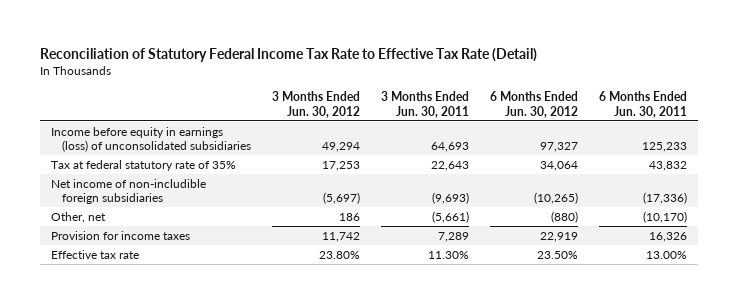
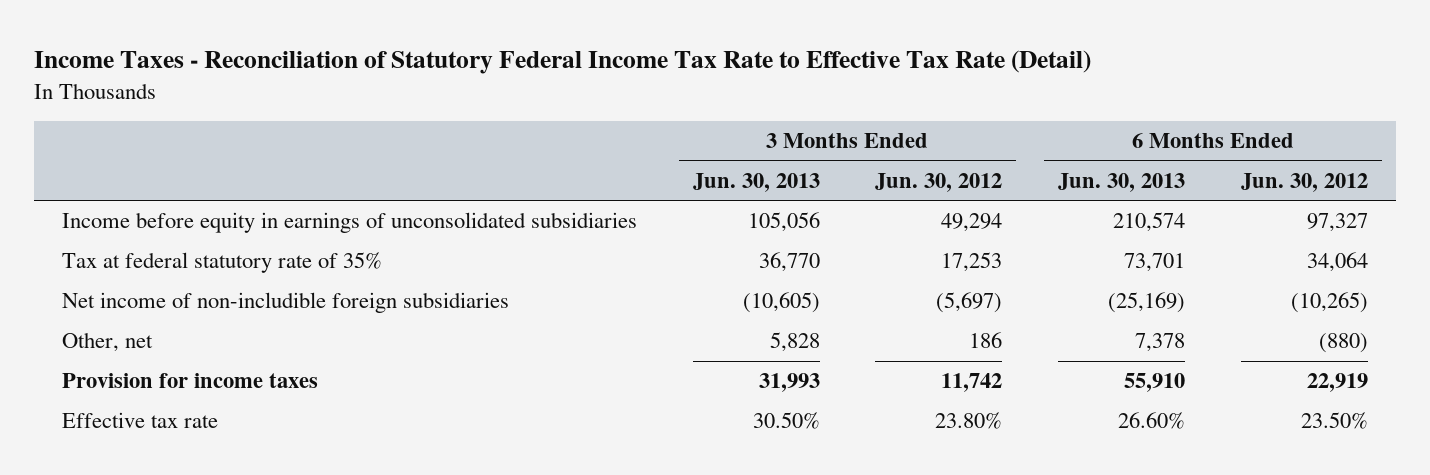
[40,48,538,63] Reconciliation of Statutory Federal Income Tax Rate to Effective Tax Rate (Detail) -> [33,50,1091,75] Income Taxes - Reconciliation of Statutory Federal Income Tax Rate to Effective Tax Rate (Detail)
[381,91,470,118] 3 Months Ended Jun. 30, 2011 -> none
[599,91,688,118] 6 Months Ended Jun. 30, 2011 -> none
none -> [692,172,820,192] Jun. 30, 2013
none -> [1058,172,1186,192] Jun. 30, 2013
[50,126,252,153] Income before equity in earnings (loss) of unconsolidated subsidiaries -> [61,212,637,234] Income before equity in earnings of unconsolidated subsidiaries

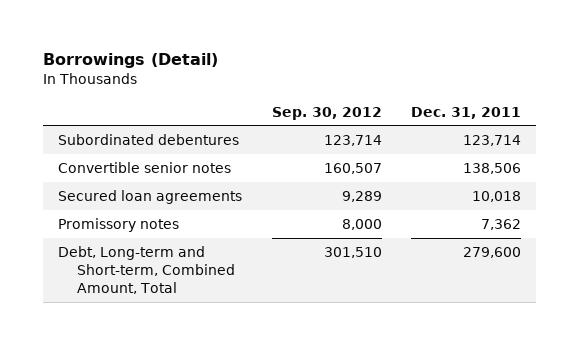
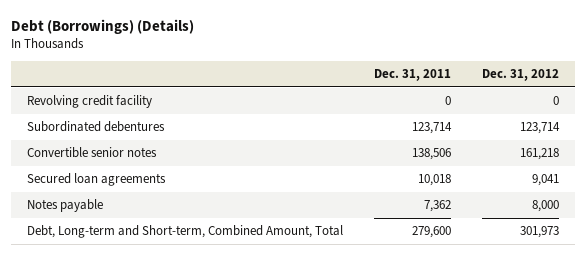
[42,52,218,68] Borrowings (Detail) -> [11,18,195,34] Debt (Borrowings) (Details)
[271,106,382,120] Sep. 30, 2012 -> none
none -> [482,69,560,82] Dec. 31, 2012
none -> [26,94,152,108] Revolving credit facility
[57,217,179,232] Promissory notes -> [26,198,103,212] Notes payable

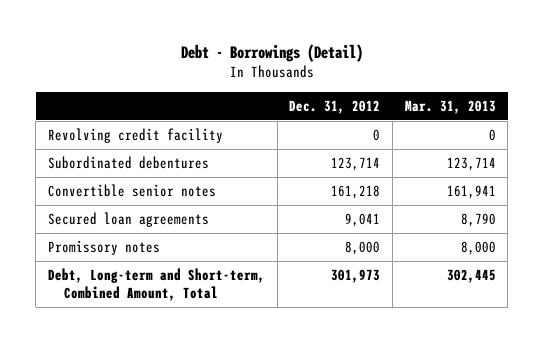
[11,18,195,34] Debt (Borrowings) (Details) -> [180,43,363,62] Debt - Borrowings (Detail)
[374,69,452,82] Dec. 31, 2011 -> none
none -> [404,99,496,114] Mar. 31, 2013
[26,198,103,212] Notes payable -> [47,240,160,256] Promissory notes

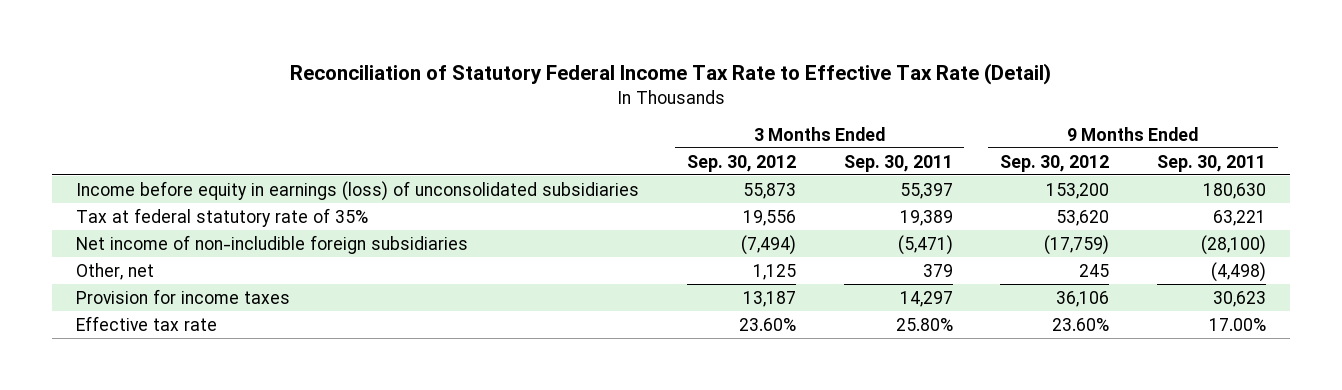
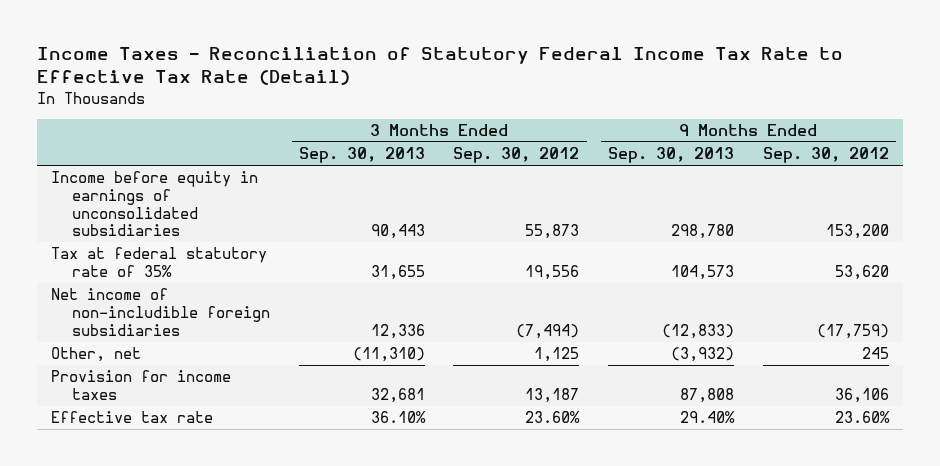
[290,62,1052,85] Reconciliation of Statutory Federal Income Tax Rate to Effective Tax Rate (Detail) -> [36,47,843,86] Income Taxes - Reconciliation of Statutory Federal Income Tax Rate to Effective Tax Rate (Detail)
[843,154,953,172] Sep. 30, 2011 -> none
[1156,154,1266,172] Sep. 30, 2011 -> none
none -> [298,147,425,164] Sep. 30, 2013
none -> [607,147,734,164] Sep. 30, 2013
[76,180,640,201] Income before equity in earnings (loss) of unconsolidated subsidiaries -> [51,171,259,237] Income before equity in earnings of unconsolidated subsidiaries

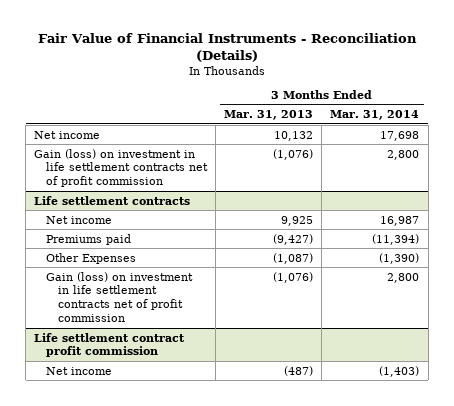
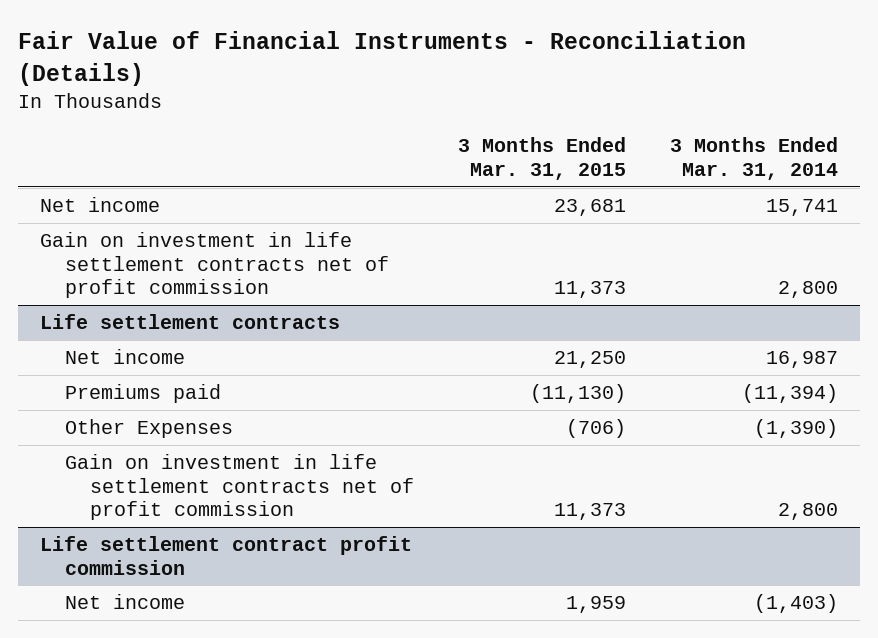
[224,110,314,121] Mar. 31, 2013 -> none
none -> [458,137,627,180] 3 Months Ended Mar. 31, 2015
[380,130,420,141] 17,698 -> [766,199,839,217] 15,741
[34,148,208,188] Gain (loss) on investment in life settlement contracts net of profit commission -> [40,232,390,299] Gain on investment in life settlement contracts net of profit commission
[45,271,193,323] Gain (loss) on investment in life settlement contracts net of profit commission -> [65,454,415,521] Gain on investment in life settlement contracts net of profit commission

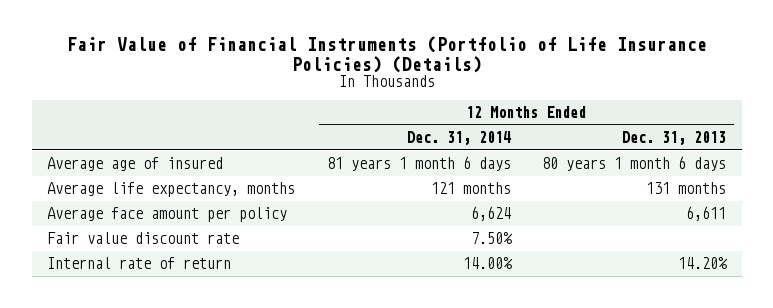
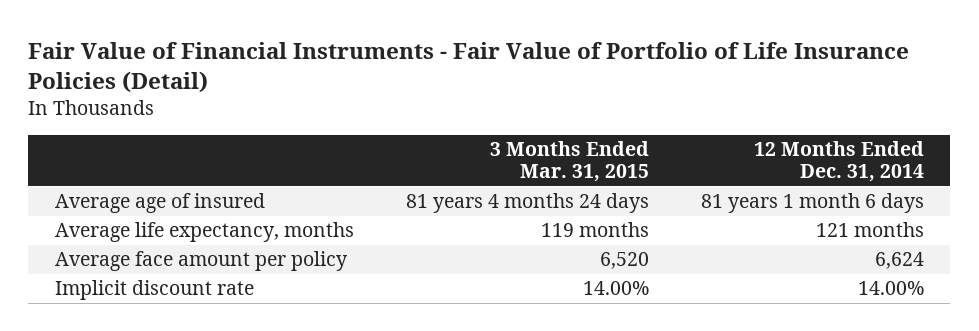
[66,36,707,73] Fair Value of Financial Instruments (Portfolio of Life Insurance Policies) (Details) -> [28,41,910,93] Fair Value of Financial Instruments - Fair Value of Portfolio of Life Insurance Policies (Detail)
[622,130,727,145] Dec. 31, 2013 -> none
none -> [489,141,649,183] 3 Months Ended Mar. 31, 2015
[47,232,240,245] Fair value discount rate -> none
[47,257,232,270] Internal rate of return -> [54,280,254,301] Implicit discount rate

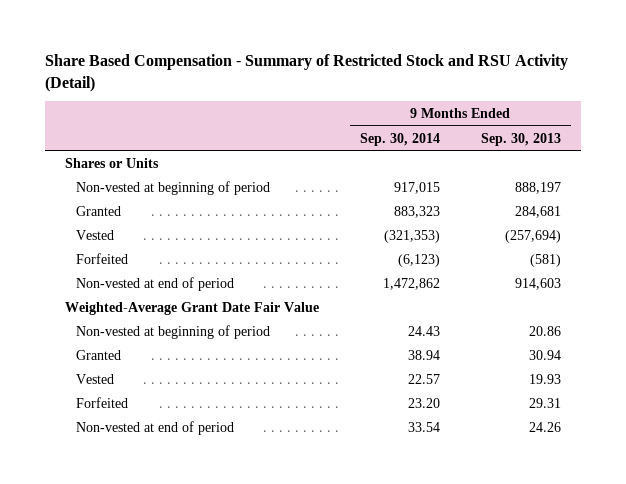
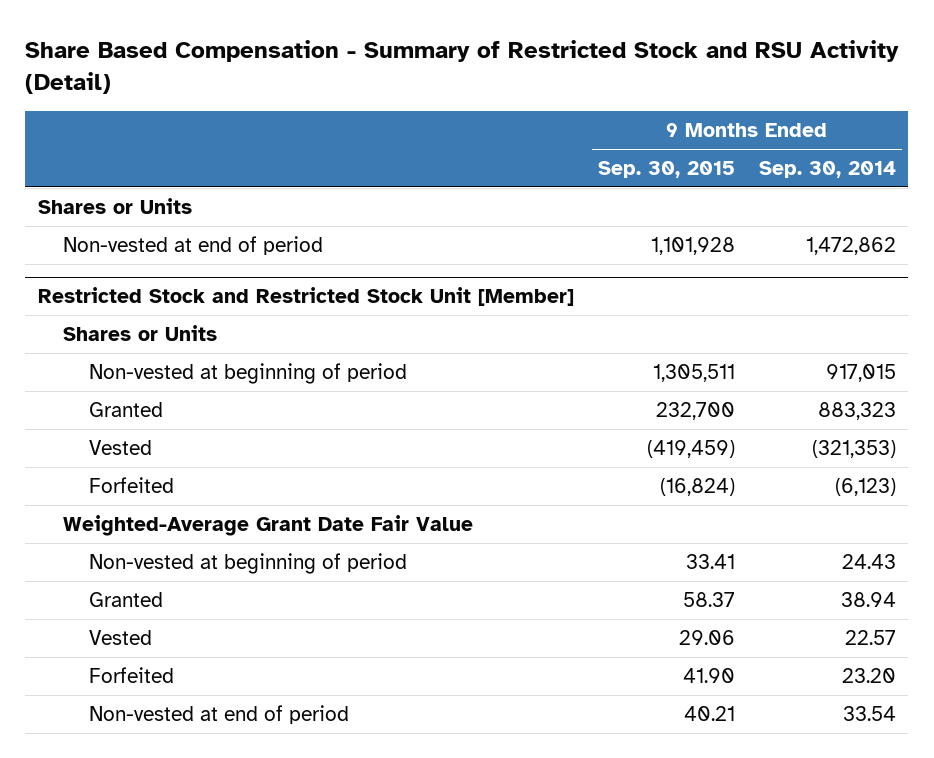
[480,132,561,146] Sep. 30, 2013 -> none
none -> [597,161,735,179] Sep. 30, 2015
[76,276,235,291] Non-vested at end of period -> [63,235,324,255] Non-vested at end of period
none -> [37,287,574,307] Restricted Stock and Restricted Stock Unit [Member]
none -> [63,324,218,341] Shares or Units

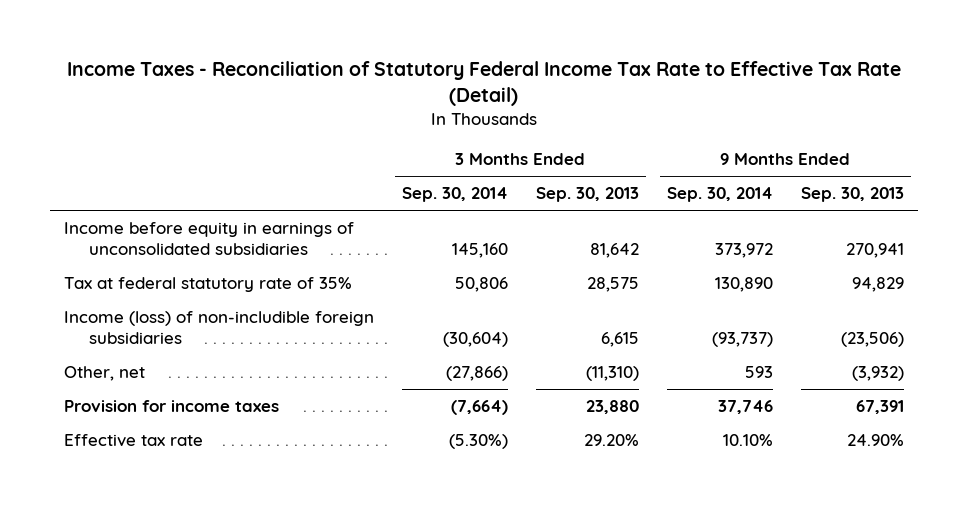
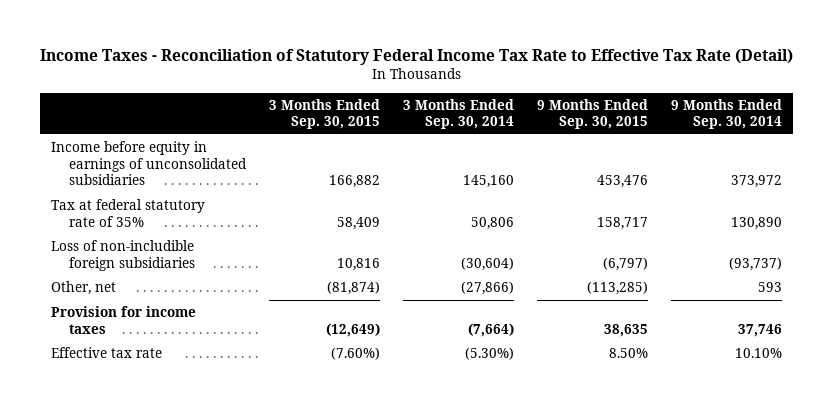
[535,187,639,203] Sep. 30, 2013 -> none
[800,187,904,203] Sep. 30, 2013 -> none
none -> [269,98,381,130] 3 Months Ended Sep. 30, 2015
none -> [537,98,649,130] 9 Months Ended Sep. 30, 2015
[63,311,374,345] Income (loss) of non-includible foreign subsidiaries -> [51,240,196,271] Loss of non-includible foreign subsidiaries

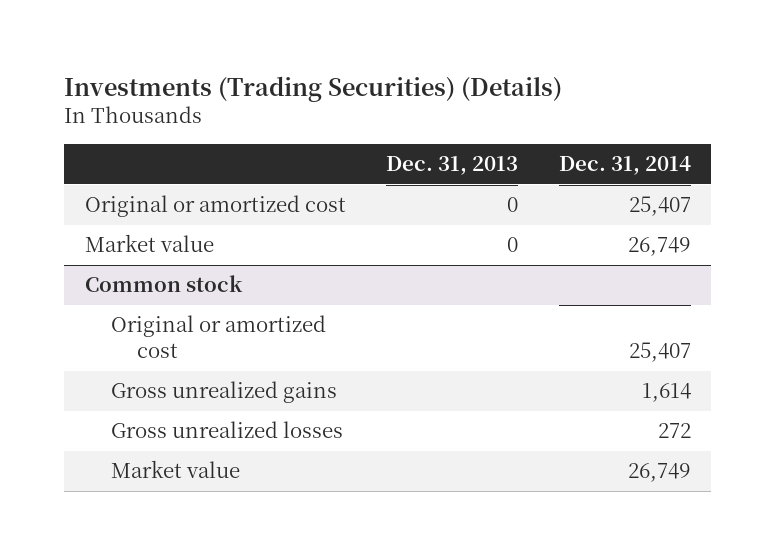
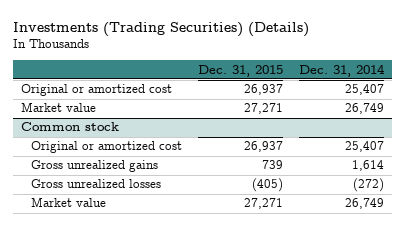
[386,156,519,176] Dec. 31, 2013 -> none
none -> [197,64,283,77] Dec. 31, 2015
[657,423,691,439] 272 -> [353,178,385,193] (272)

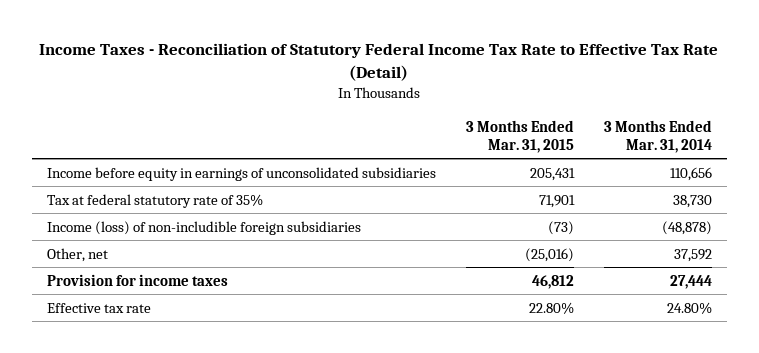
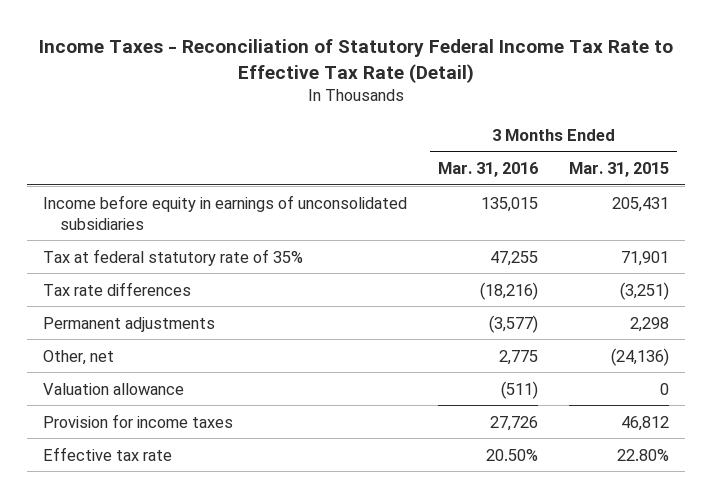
[604,119,713,153] 3 Months Ended Mar. 31, 2014 -> none
none -> [438,161,539,177] Mar. 31, 2016
[46,220,361,235] Income (loss) of non-includible foreign subsidiaries -> none
none -> [42,281,191,296] Tax rate differences
none -> [42,316,215,332] Permanent adjustments
[524,247,574,262] (25,016) -> [611,347,670,366] (24,136)
none -> [42,382,184,395] Valuation allowance

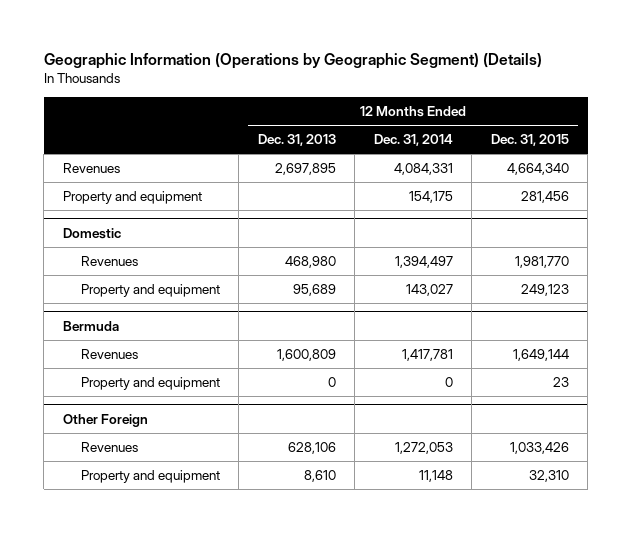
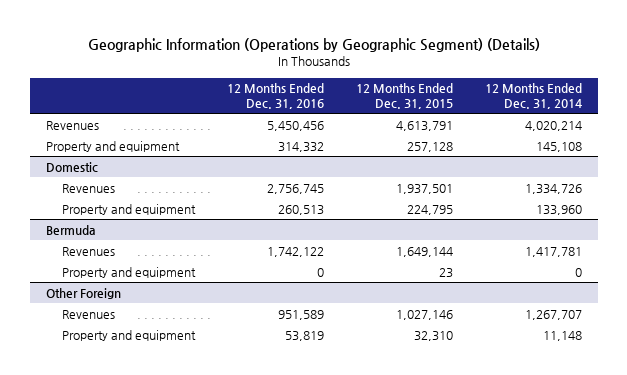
[257,134,336,147] Dec. 31, 2013 -> none
none -> [226,83,324,110] 12 Months Ended Dec. 31, 2016
[393,163,453,176] 4,084,331 -> [524,120,582,131] 4,020,214
[506,163,569,176] 4,664,340 -> [395,120,453,131] 4,613,791
[408,191,453,204] 154,175 -> [535,141,582,152] 145,108
[520,191,569,204] 281,456 -> [406,141,453,152] 257,128
[394,256,453,269] 1,394,497 -> [524,183,582,194] 1,334,726
[514,256,569,269] 1,981,770 -> [395,183,453,194] 1,937,501
[405,284,453,297] 143,027 -> [535,204,582,215] 133,960
[520,284,569,297] 249,123 -> [406,204,453,215] 224,795
[394,442,453,455] 1,272,053 -> [524,309,582,320] 1,267,707
[509,442,569,455] 1,033,426 -> [395,309,453,320] 1,027,146

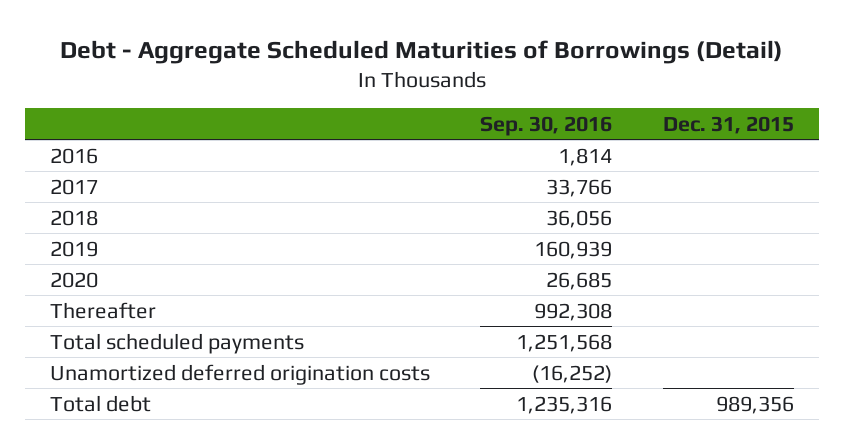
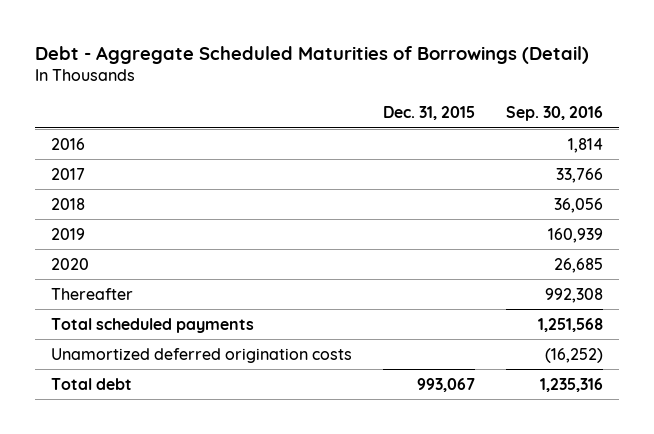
[715,395,794,414] 989,356 -> [416,377,475,392] 993,067

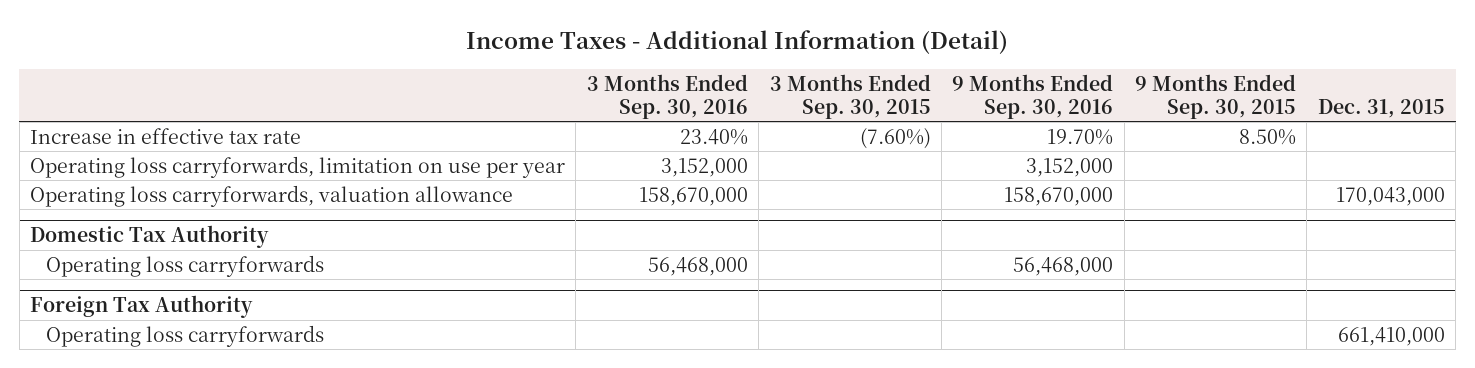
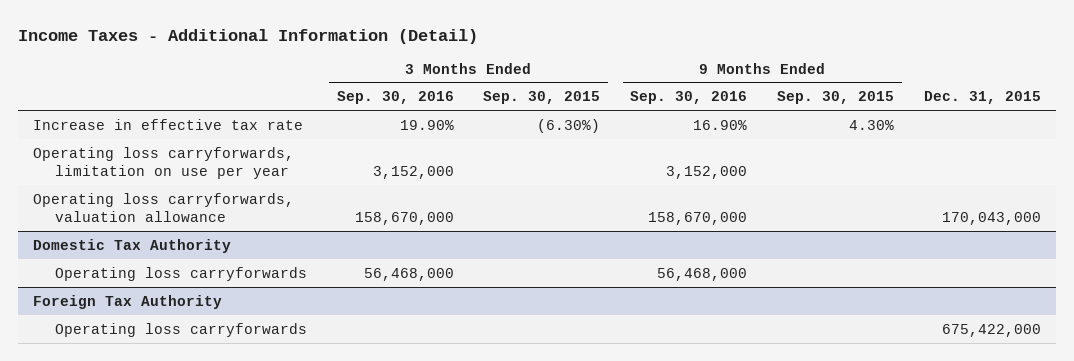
[679,128,748,145] 23.40% -> [399,119,454,130] 19.90%
[859,127,931,149] (7.60%) -> [537,118,601,133] (6.30%)
[1047,128,1114,145] 19.70% -> [693,119,748,130] 16.90%
[1239,128,1297,145] 8.50% -> [849,119,895,130] 4.30%
[1337,326,1445,346] 661,410,000 -> [941,323,1041,337] 675,422,000

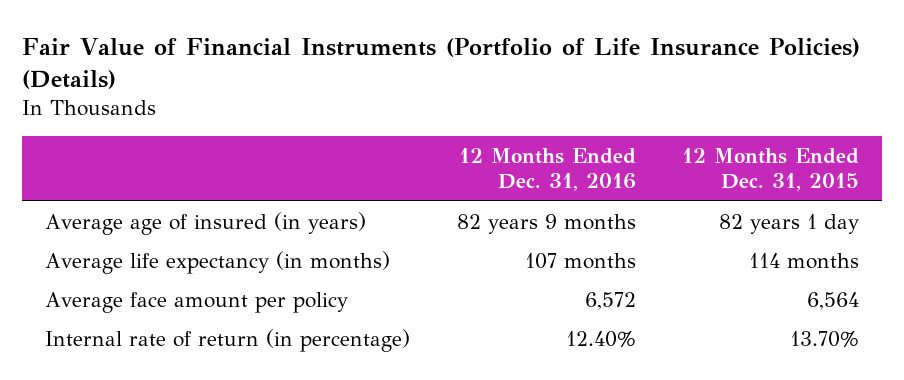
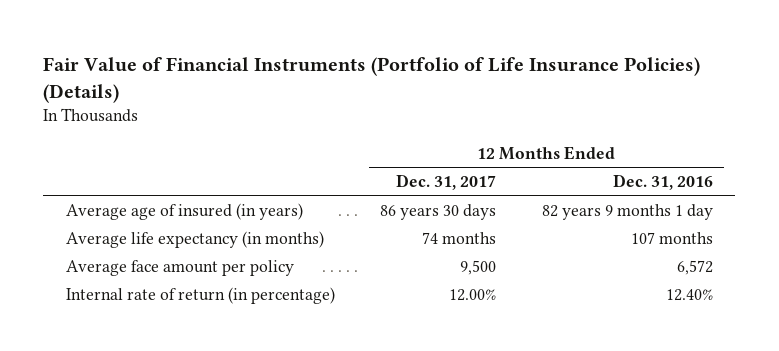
[681,147,859,192] 12 Months Ended Dec. 31, 2015 -> none
none -> [396,173,497,190] Dec. 31, 2017
[456,213,636,234] 82 years 9 months -> [541,203,713,220] 82 years 9 months 1 day

